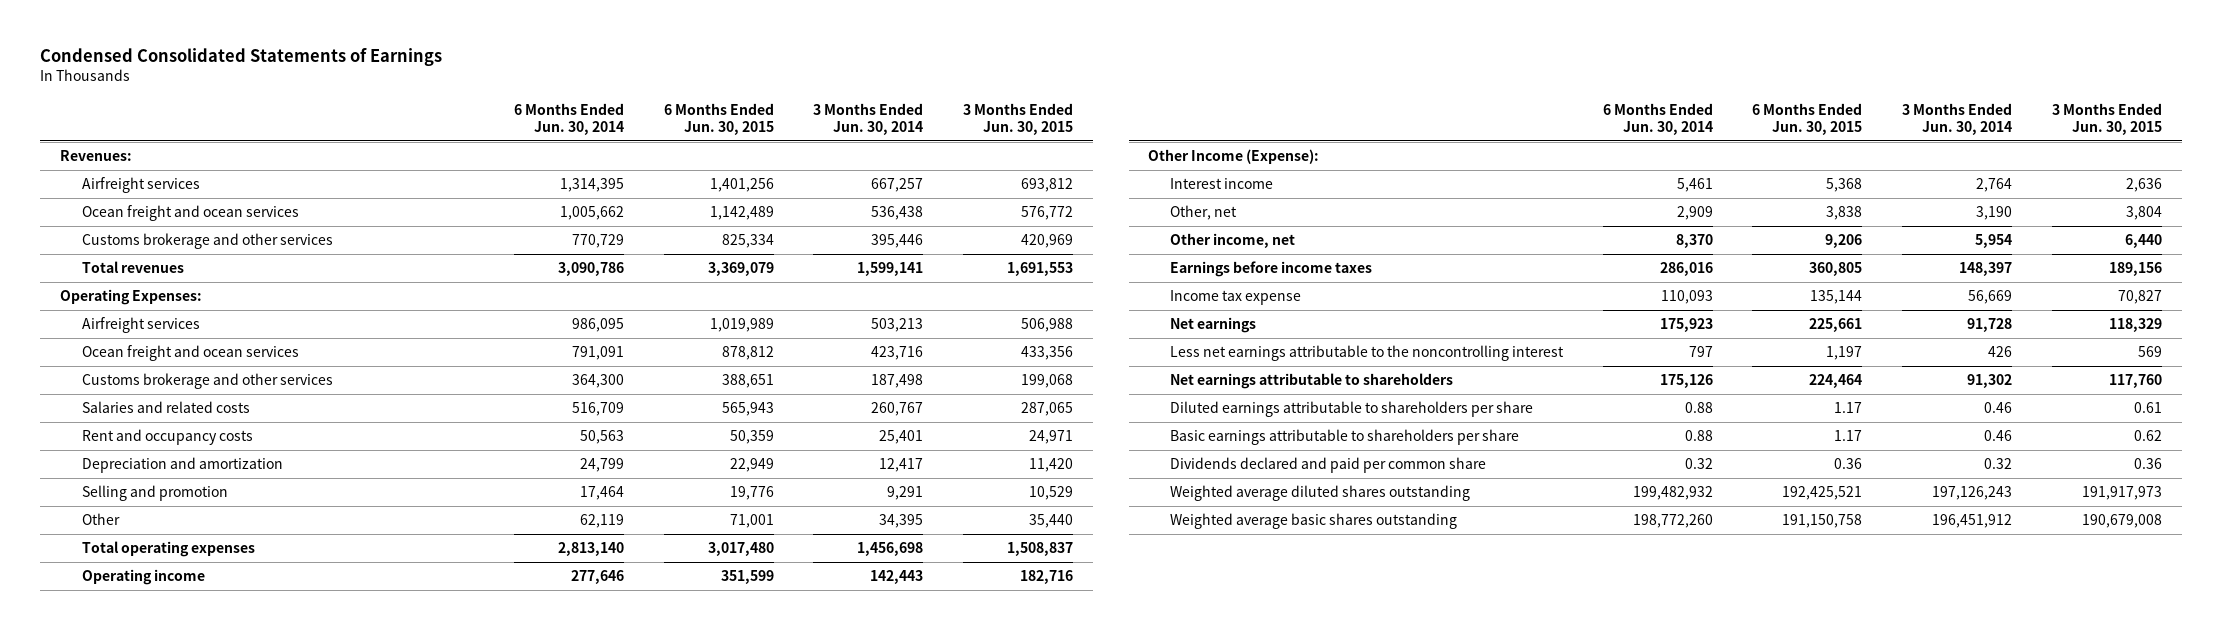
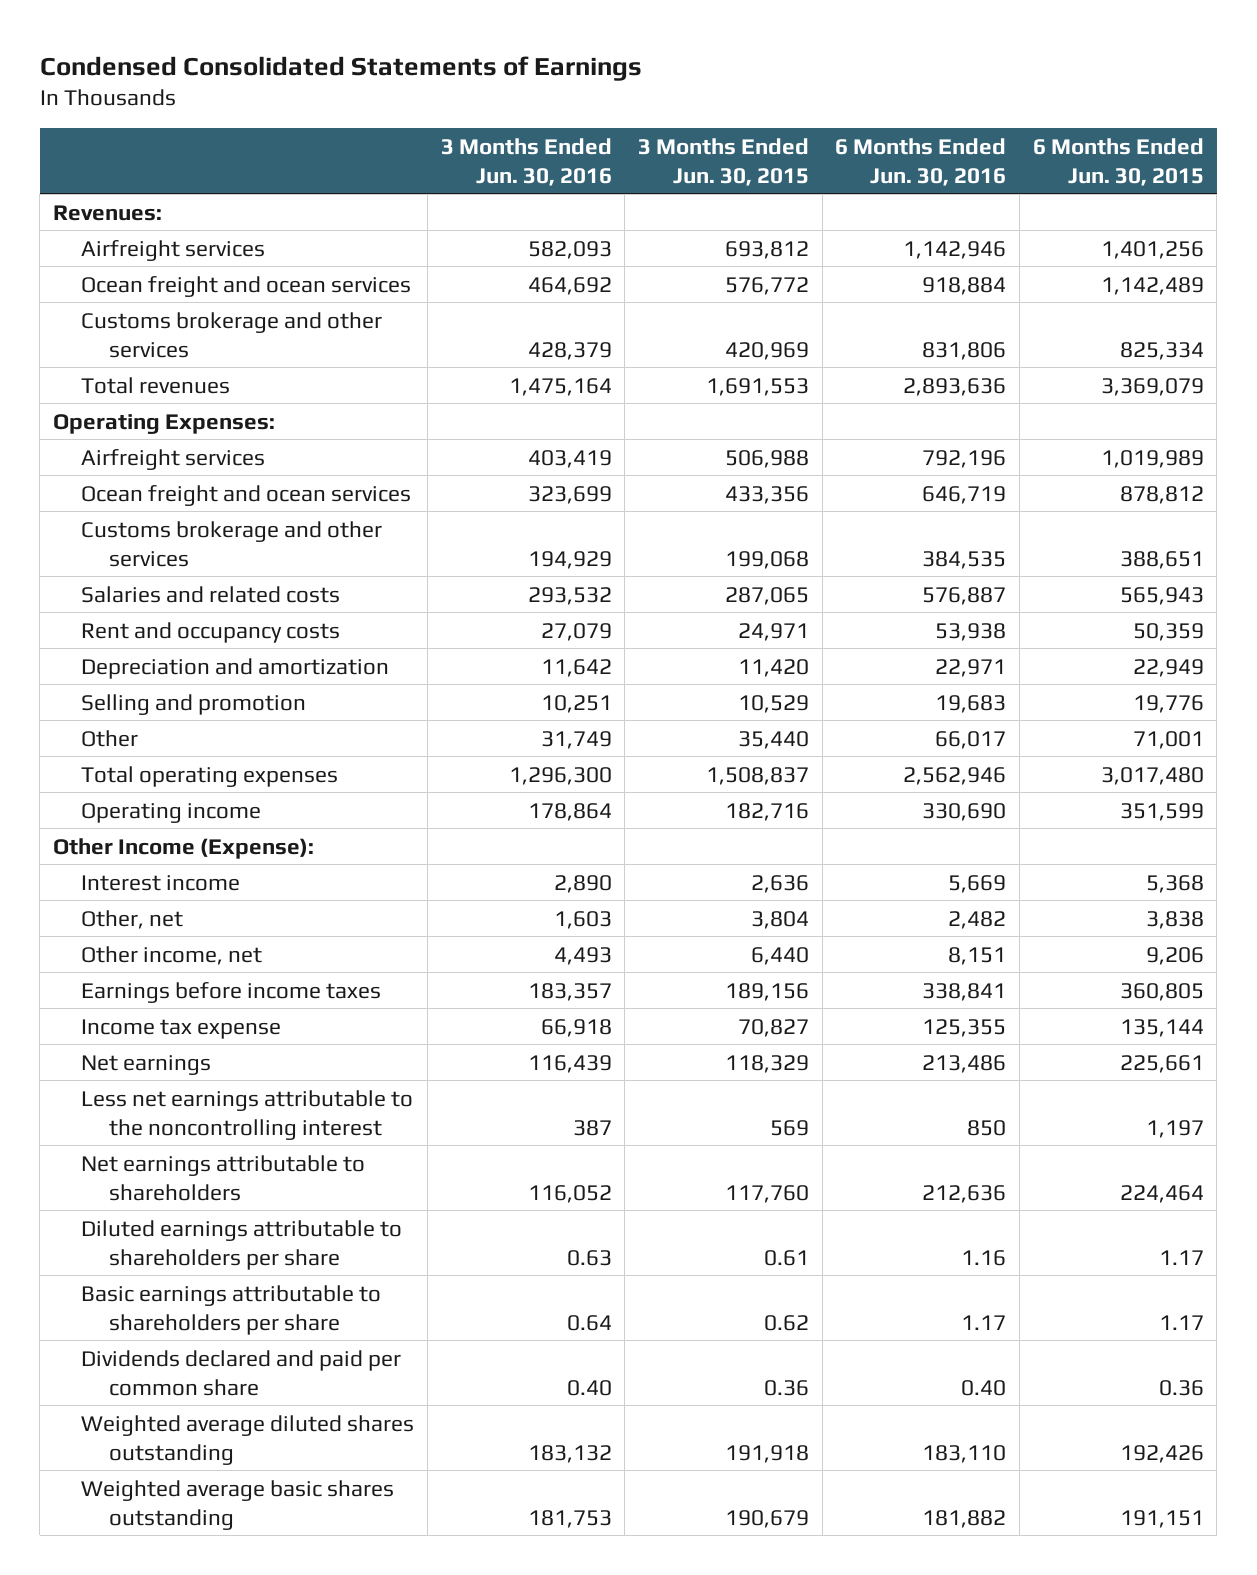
[514,102,625,135] 6 Months Ended Jun. 30, 2014 -> none
[813,102,924,135] 3 Months Ended Jun. 30, 2014 -> none
none -> [440,137,612,186] 3 Months Ended Jun. 30, 2016
none -> [835,137,1007,186] 6 Months Ended Jun. 30, 2016
[1782,486,1863,501] 192,425,521 -> [1119,1444,1204,1463] 192,426
[2081,486,2162,501] 191,917,973 -> [724,1444,809,1463] 191,918
[1782,514,1863,529] 191,150,758 -> [1119,1509,1204,1528] 191,151
[2081,514,2162,529] 190,679,008 -> [724,1509,809,1528] 190,679

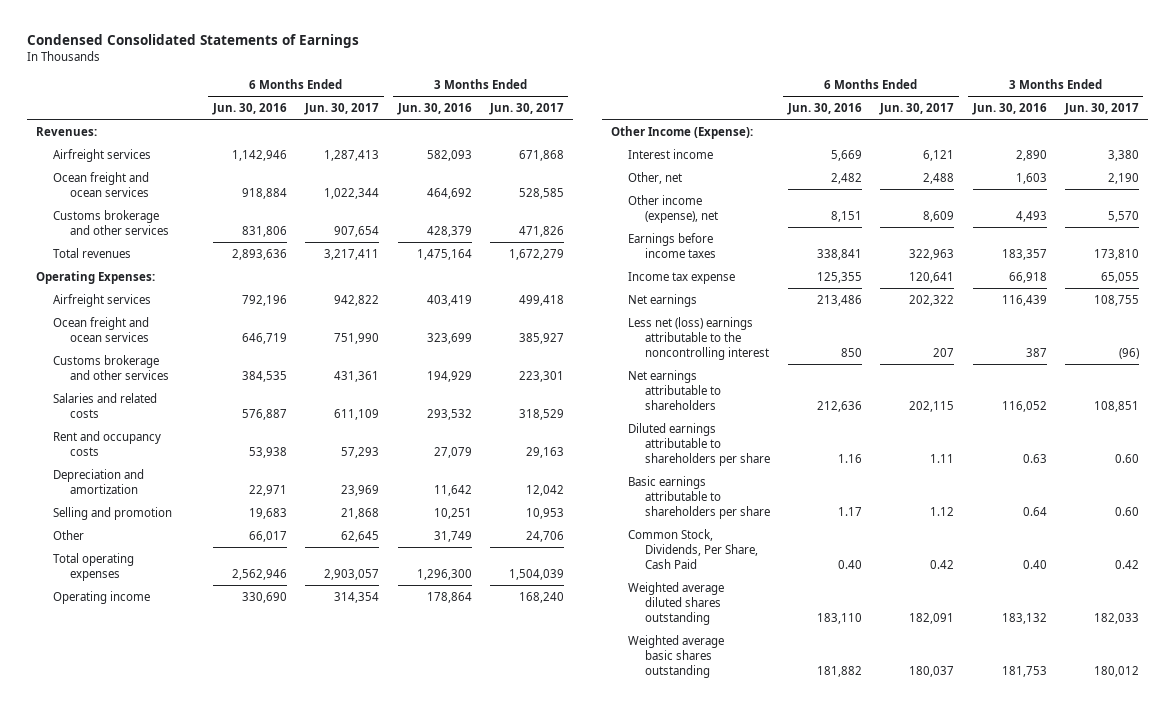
[637,137,809,186] 3 Months Ended Jun. 30, 2015 -> none
[1032,137,1204,186] 6 Months Ended Jun. 30, 2015 -> none
none -> [304,102,380,115] Jun. 30, 2017
none -> [488,102,564,115] Jun. 30, 2017
[81,945,263,965] Other income, net -> [628,194,718,223] Other income (expense), net
[81,1089,414,1140] Less net earnings attributable to the noncontrolling interest -> [628,316,769,361] Less net (loss) earnings attributable to the noncontrolling interest
[81,1349,402,1396] Dividends declared and paid per common share -> [628,528,758,570] Common Stock, Dividends, Per Share, Cash Paid

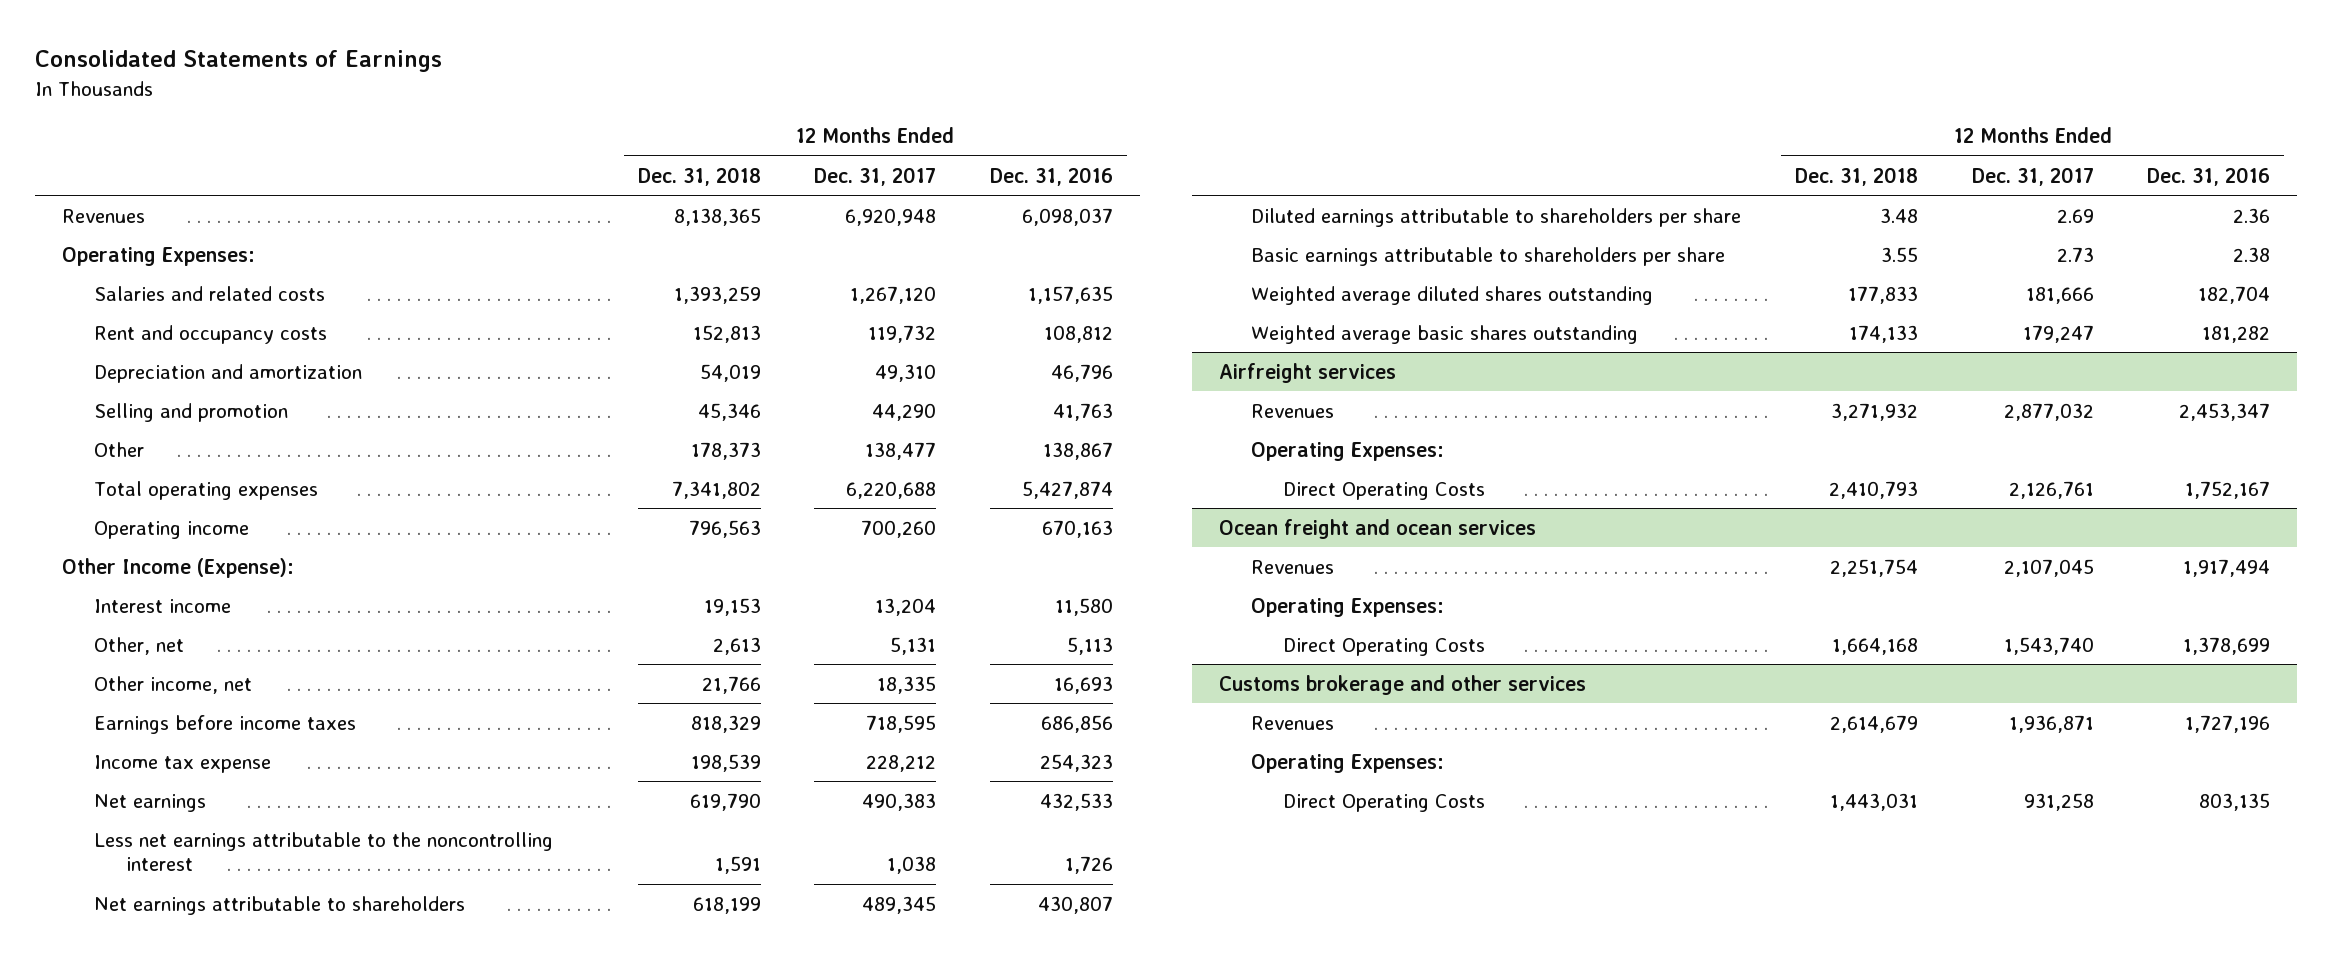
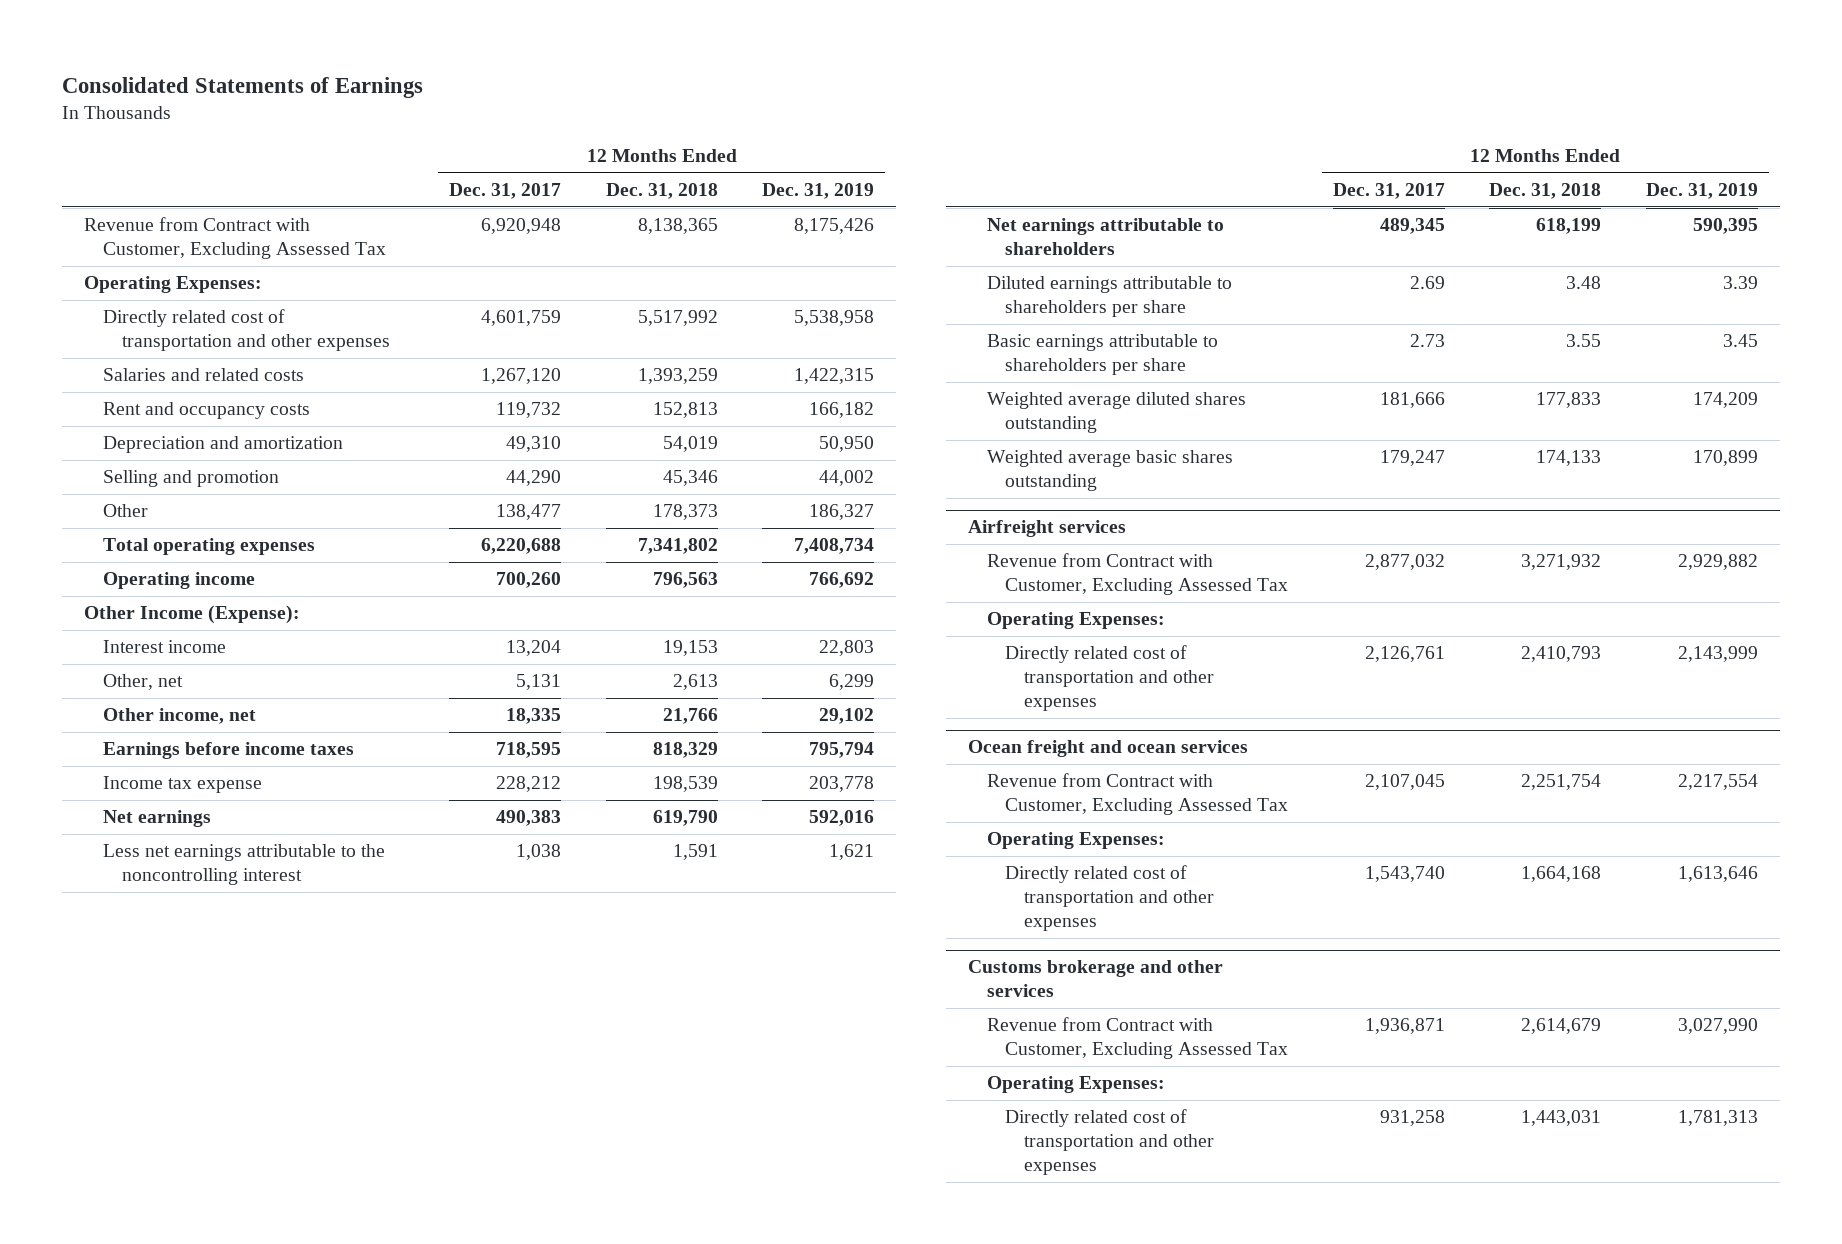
[990,166,1114,186] Dec. 31, 2016 -> none
none -> [762,183,875,200] Dec. 31, 2019
[61,208,145,223] Revenues -> [84,217,386,260] Revenue from Contract with Customer, Excluding Assessed Tax
none -> [102,309,390,352] Directly related cost of transportation and other expenses
[1251,403,1335,418] Revenues -> [986,553,1289,596] Revenue from Contract with Customer, Excluding Assessed Tax
[1283,481,1486,500] Direct Operating Costs -> [1005,645,1215,712] Directly related cost of transportation and other expenses
[1251,559,1335,574] Revenues -> [986,773,1289,816] Revenue from Contract with Customer, Excluding Assessed Tax
[1283,637,1486,656] Direct Operating Costs -> [1005,865,1215,932] Directly related cost of transportation and other expenses
[1251,715,1335,730] Revenues -> [986,1017,1289,1060] Revenue from Contract with Customer, Excluding Assessed Tax
[1283,793,1486,812] Direct Operating Costs -> [1005,1109,1215,1176] Directly related cost of transportation and other expenses

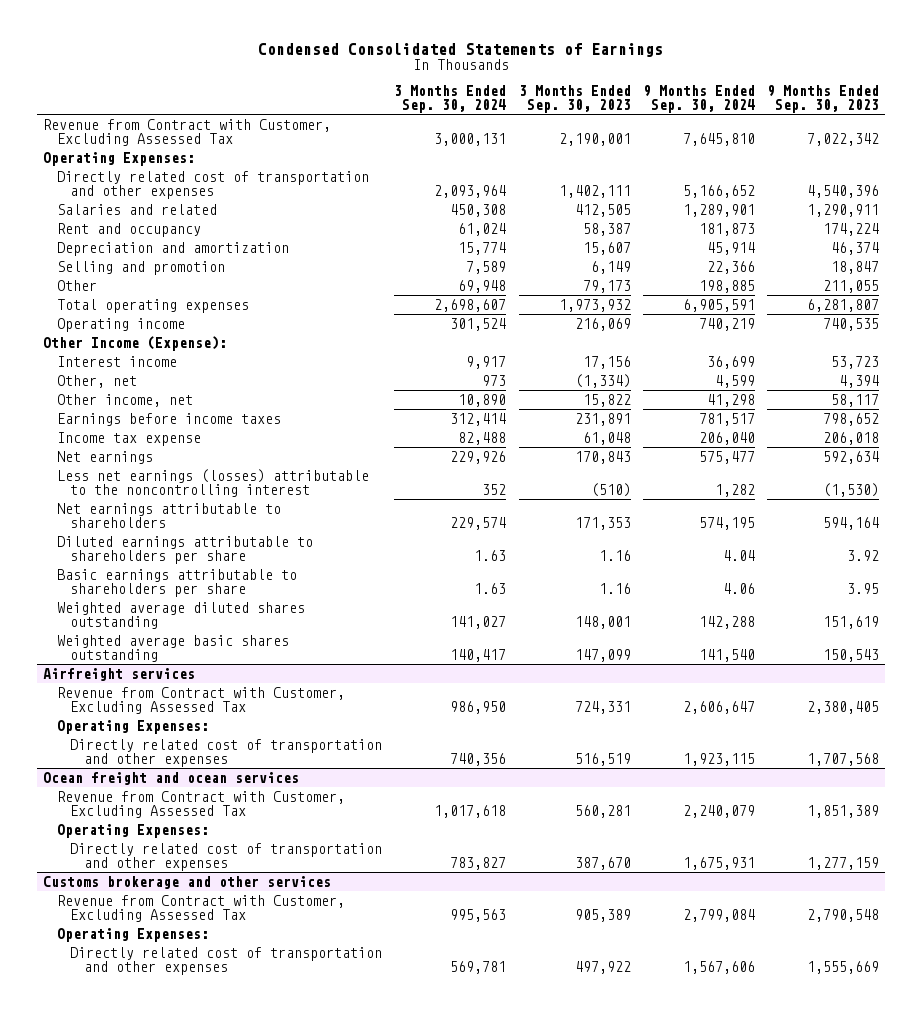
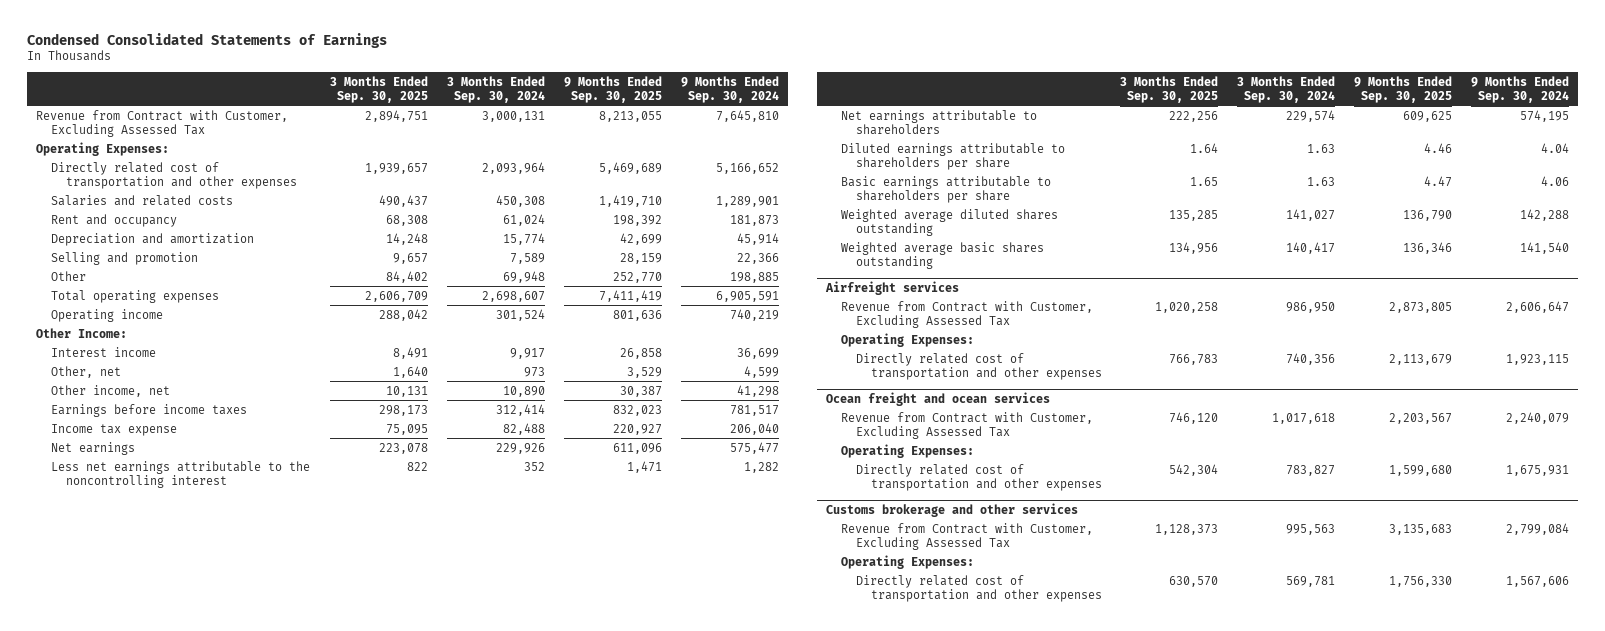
[518,84,631,113] 3 Months Ended Sep. 30, 2023 -> none
[766,84,879,113] 9 Months Ended Sep. 30, 2023 -> none
none -> [330,75,429,103] 3 Months Ended Sep. 30, 2025
none -> [563,75,662,103] 9 Months Ended Sep. 30, 2025
[56,203,217,215] Salaries and related -> [51,194,234,206] Salaries and related costs
[43,335,228,351] Other Income (Expense): -> [36,327,128,338] Other Income:
[56,468,369,497] Less net earnings (losses) attributable to the noncontrolling interest -> [51,460,311,488] Less net earnings attributable to the noncontrolling interest

